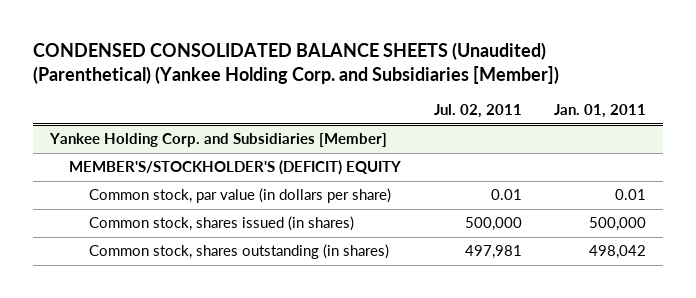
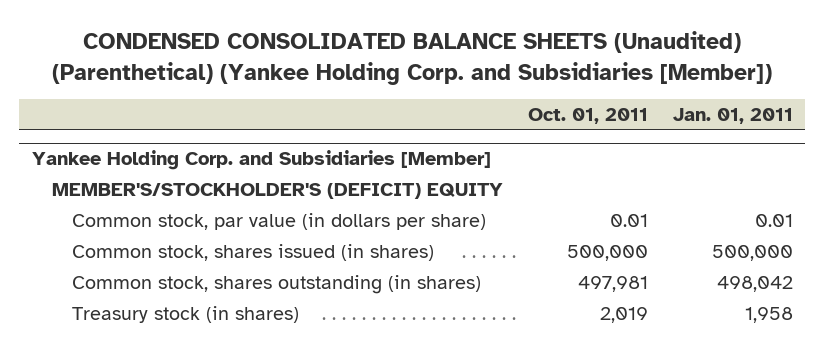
[433,104,522,119] Jul. 02, 2011 -> none
none -> [527,107,648,124] Oct. 01, 2011
none -> [72,305,300,323] Treasury stock (in shares)

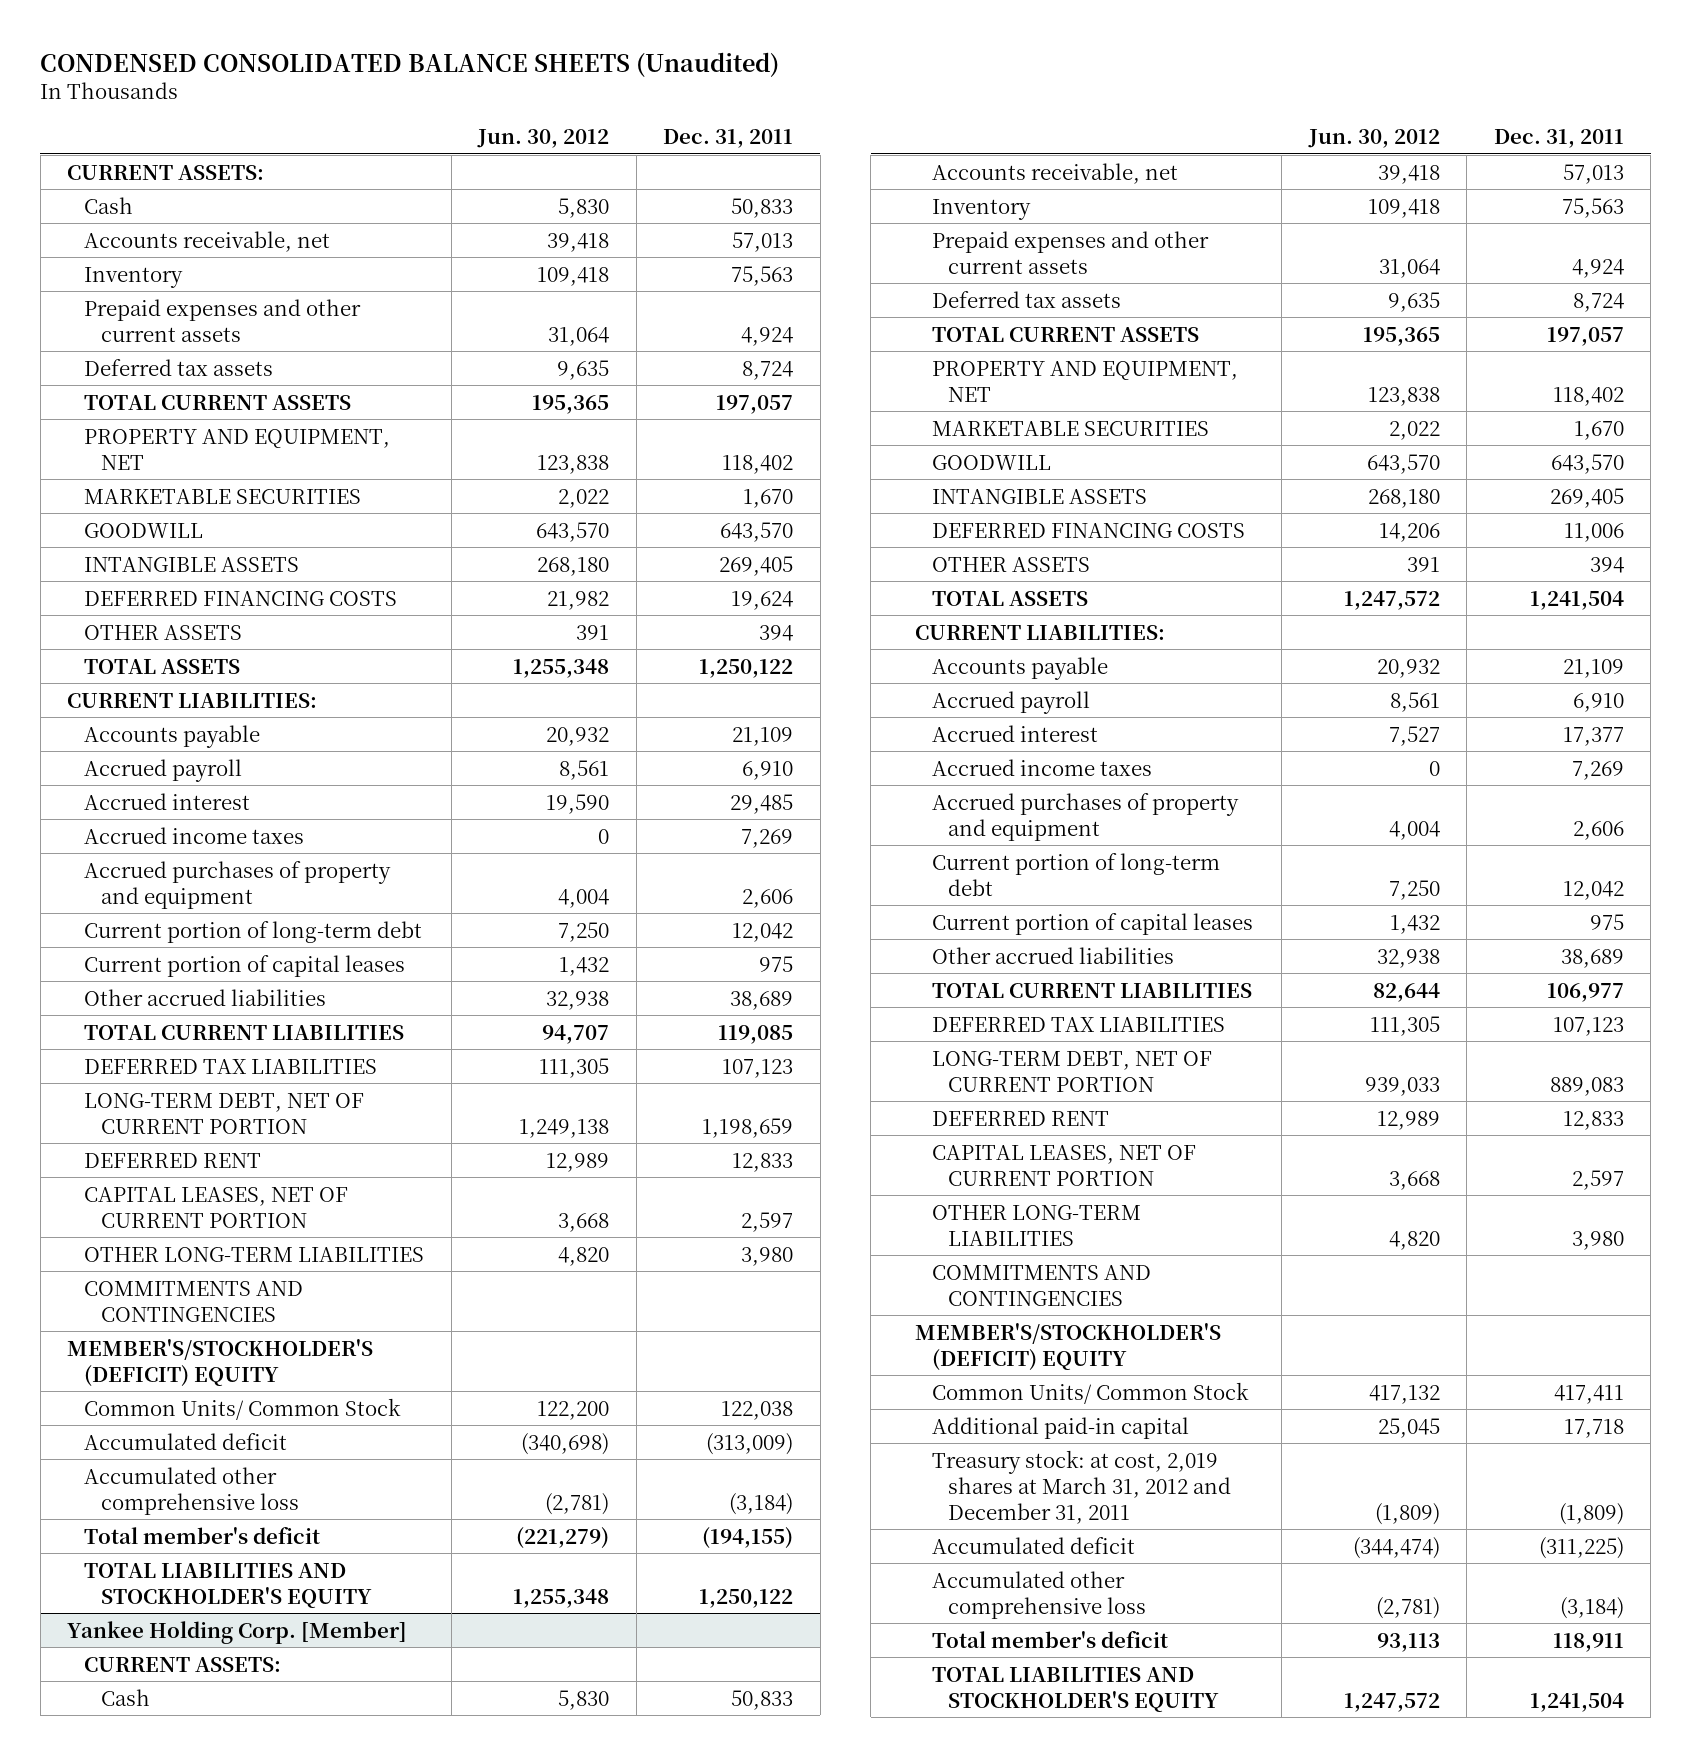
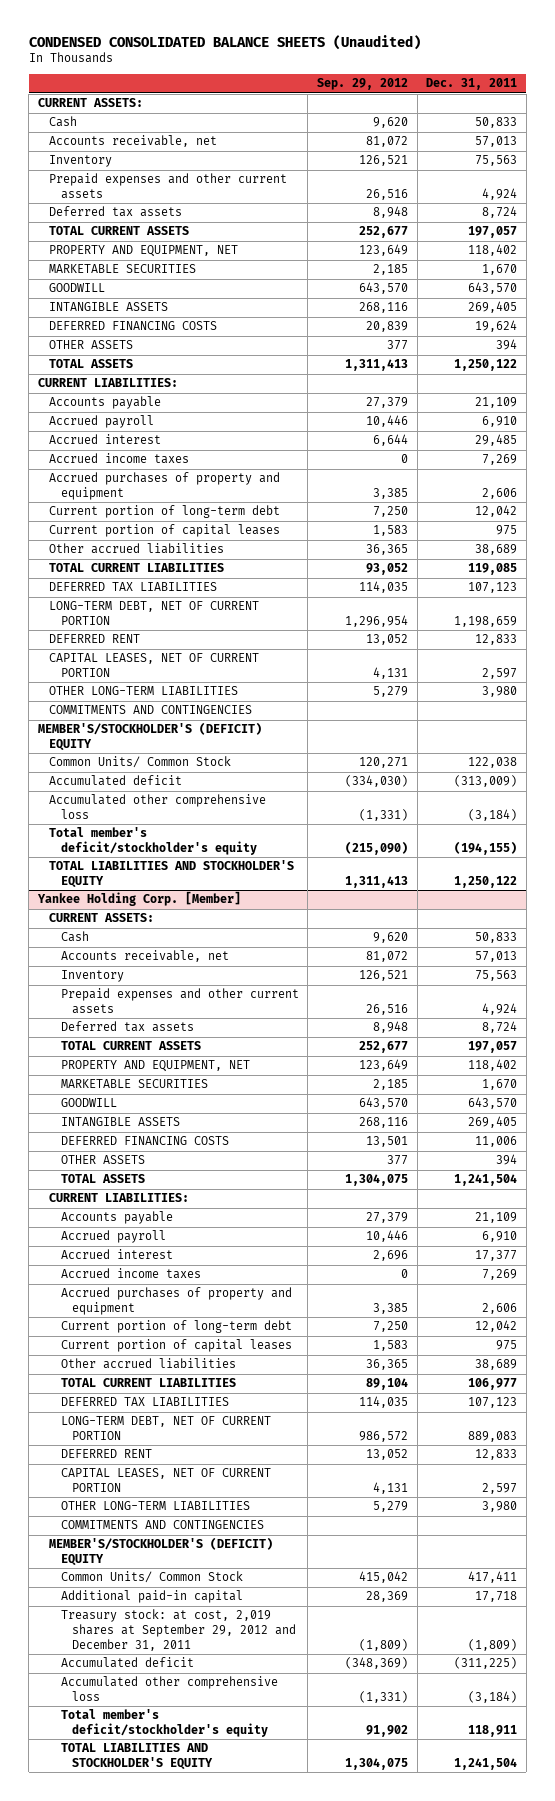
[477,129,610,149] Jun. 30, 2012 -> none
none -> [316,78,408,91] Sep. 29, 2012
[84,1526,321,1544] Total member's deficit -> [49,827,257,856] Total member's deficit/stockholder's equity
[931,1449,1232,1524] Treasury stock: at cost, 2,019 shares at March 31, 2012 and December 31, 2011 -> [60,1609,297,1651] Treasury stock: at cost, 2,019 shares at September 29, 2012 and December 31, 2011
[931,1630,1168,1648] Total member's deficit -> [60,1709,269,1738] Total member's deficit/stockholder's equity

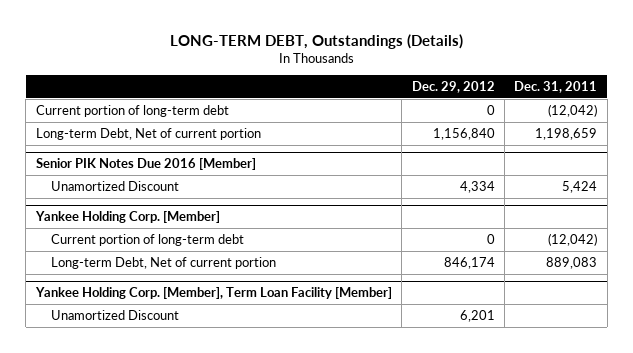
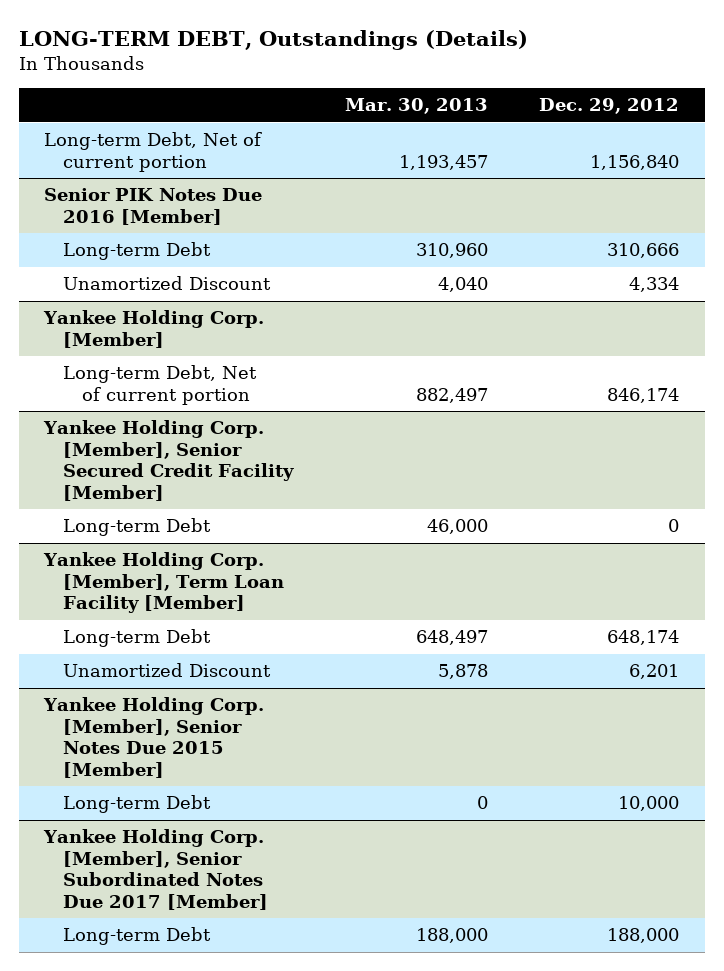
[514,81,598,94] Dec. 31, 2011 -> none
none -> [344,98,488,115] Mar. 30, 2013
[35,104,229,117] Current portion of long-term debt -> none
none -> [63,242,212,261] Long-term Debt
[50,233,244,246] Current portion of long-term debt -> none
none -> [43,420,295,501] Yankee Holding Corp. [Member], Senior Secured Credit Facility [Member]
none -> [63,518,212,537] Long-term Debt
none -> [63,629,212,648] Long-term Debt
none -> [43,697,265,778] Yankee Holding Corp. [Member], Senior Notes Due 2015 [Member]
none -> [63,795,212,814] Long-term Debt
none -> [43,829,269,910] Yankee Holding Corp. [Member], Senior Subordinated Notes Due 2017 [Member]
none -> [63,927,212,946] Long-term Debt

